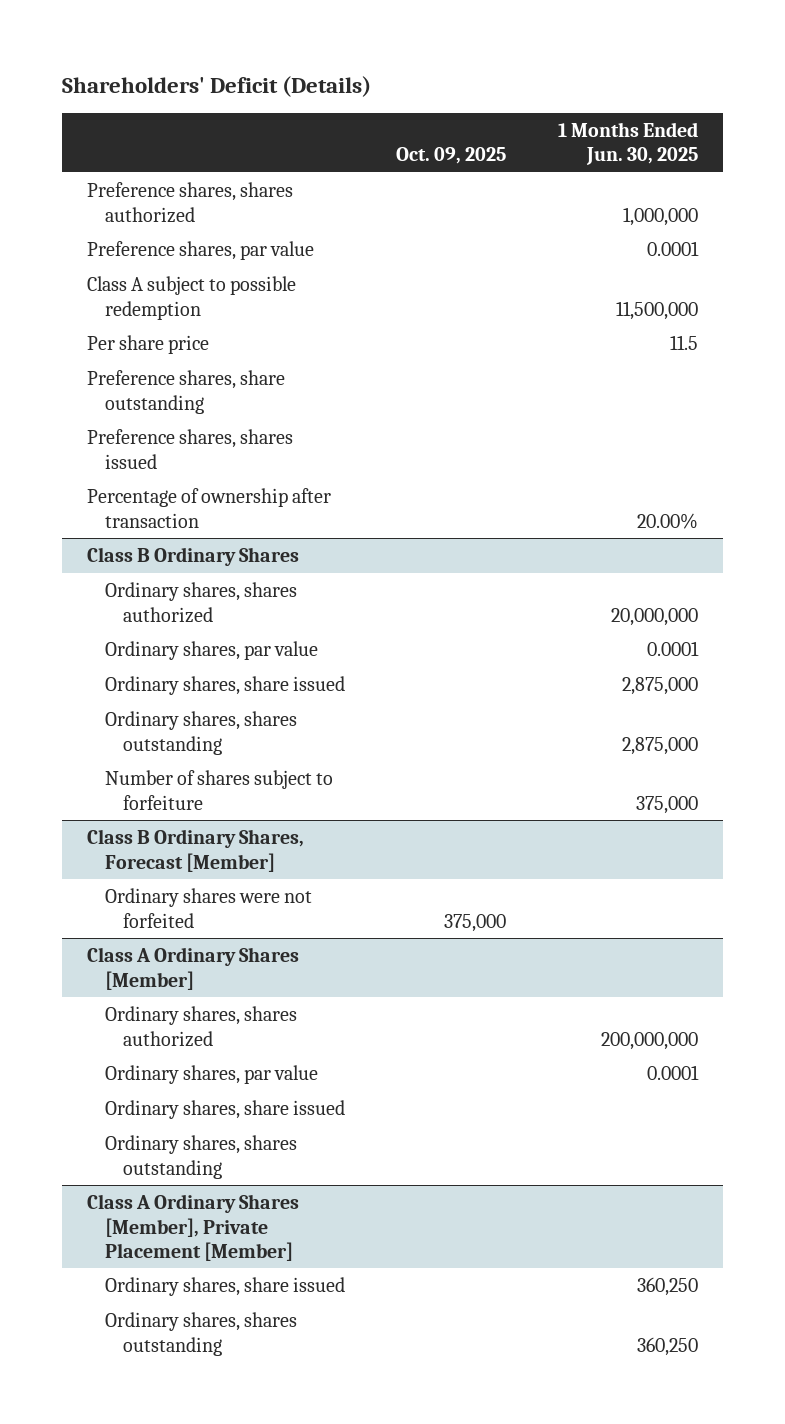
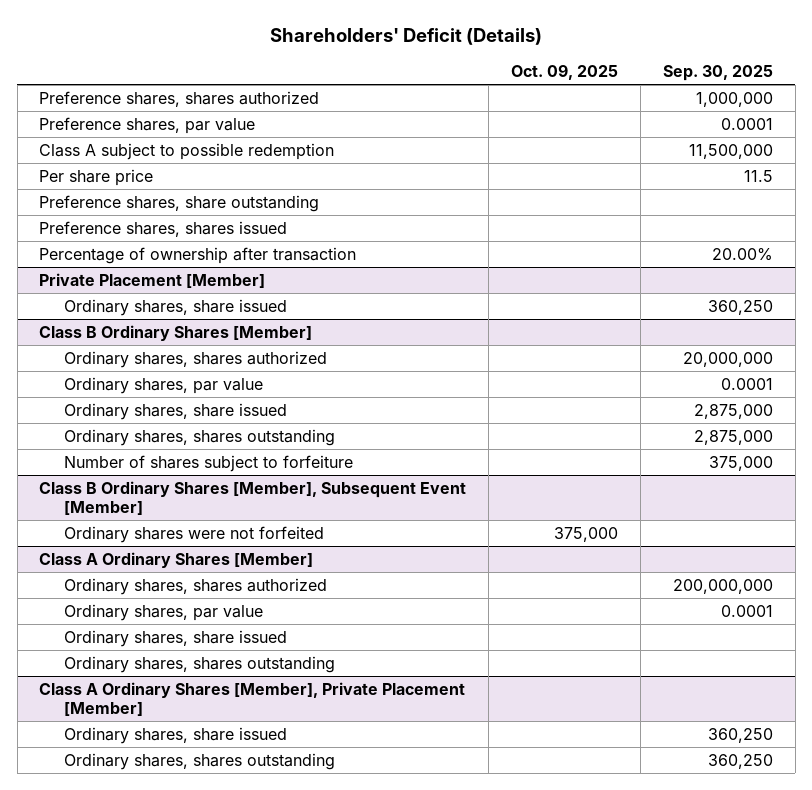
[557,122,698,166] 1 Months Ended Jun. 30, 2025 -> none
none -> [662,65,773,82] Sep. 30, 2025
none -> [39,272,266,288] Private Placement [Member]
none -> [63,298,287,316] Ordinary shares, share issued
[87,547,300,567] Class B Ordinary Shares -> [39,324,313,341] Class B Ordinary Shares [Member]
[87,829,305,872] Class B Ordinary Shares, Forecast [Member] -> [39,480,467,515] Class B Ordinary Shares [Member], Subsequent Event [Member]

